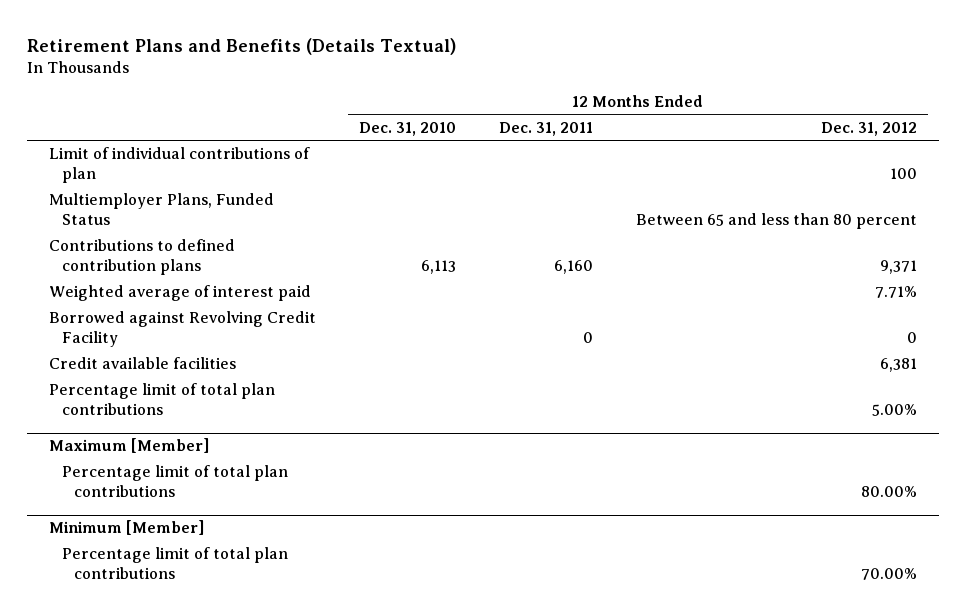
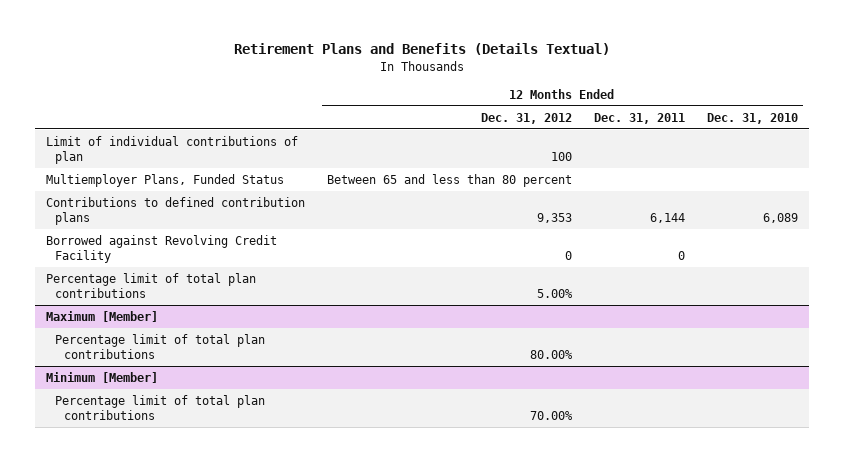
[48,285,311,302] Weighted average of interest paid -> none
[421,260,457,275] 6,113 -> [762,212,798,223] 6,089
[554,260,594,275] 6,160 -> [649,212,685,223] 6,144
[880,260,918,275] 9,371 -> [536,212,572,223] 9,353
[48,357,236,370] Credit available facilities -> none

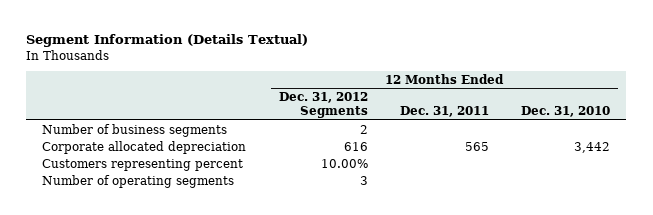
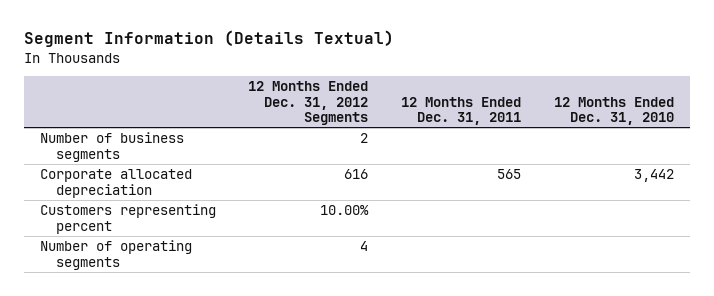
[359,175,368,185] 3 -> [360,240,369,251] 4

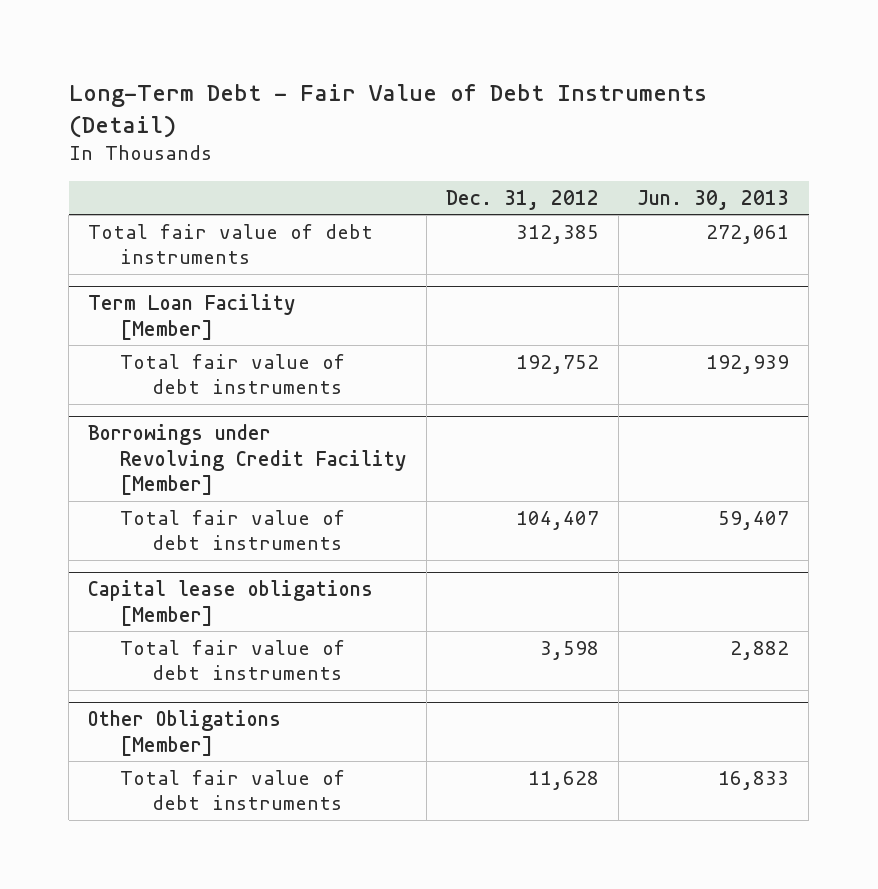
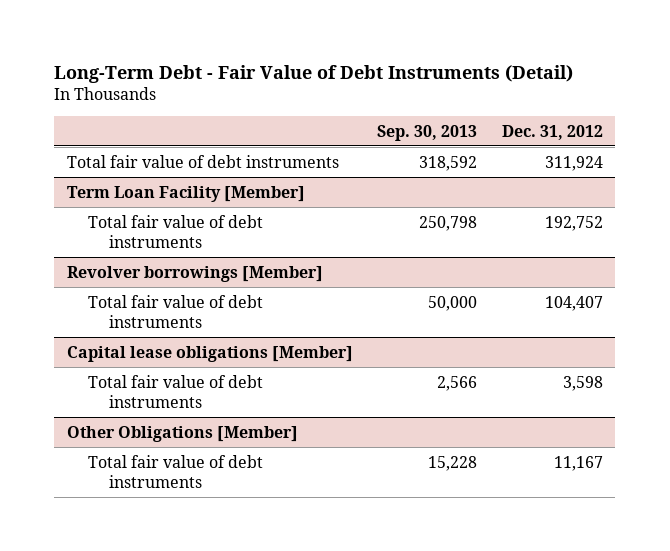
[637,189,790,210] Jun. 30, 2013 -> none
none -> [377,124,478,141] Sep. 30, 2013
[515,224,599,244] 312,385 -> [545,155,604,171] 311,924
[88,424,408,496] Borrowings under Revolving Credit Facility [Member] -> none
none -> [66,265,323,282] Revolver borrowings [Member]
[527,770,599,790] 11,628 -> [554,455,604,471] 11,167

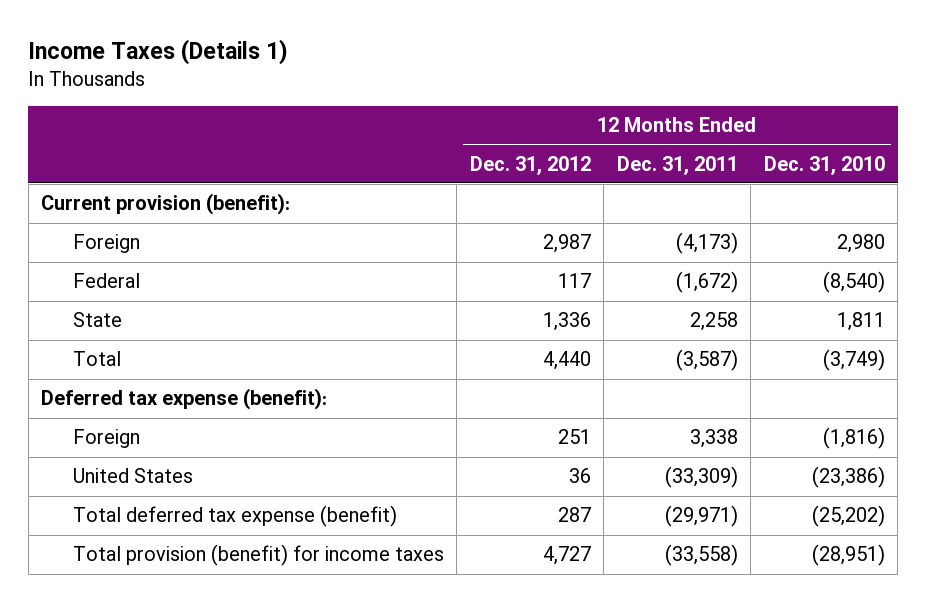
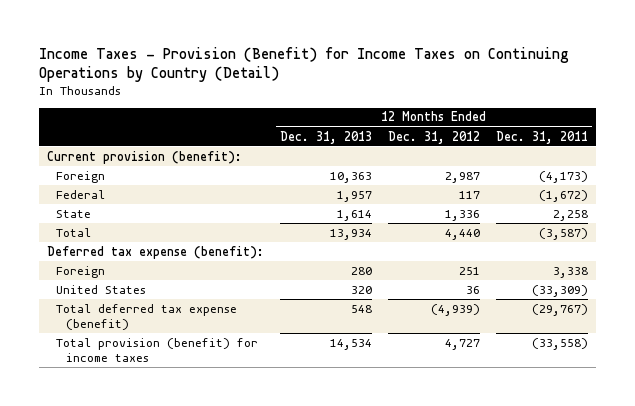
[28,39,289,66] Income Taxes (Details 1) -> [39,46,570,83] Income Taxes - Provision (Benefit) for Income Taxes on Continuing Operations by Country (Detail)
[763,155,885,175] Dec. 31, 2010 -> none
none -> [280,130,373,144] Dec. 31, 2013
[557,507,591,523] 287 -> [431,303,481,316] (4,939)
[664,505,738,528] (29,971) -> [532,303,589,316] (29,767)

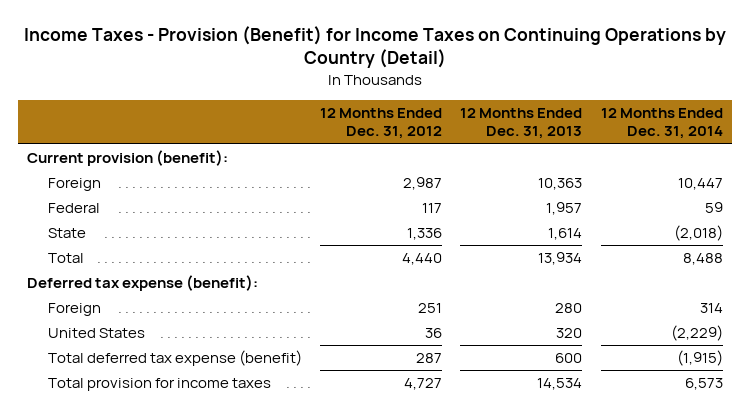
[496,130,589,144] Dec. 31, 2011 -> none
none -> [600,107,723,140] 12 Months Ended Dec. 31, 2014
[351,304,373,313] 548 -> [555,353,583,364] 600
[431,303,481,316] (4,939) -> [415,353,442,364] 287
[56,337,259,363] Total provision (benefit) for income taxes -> [47,378,271,392] Total provision for income taxes

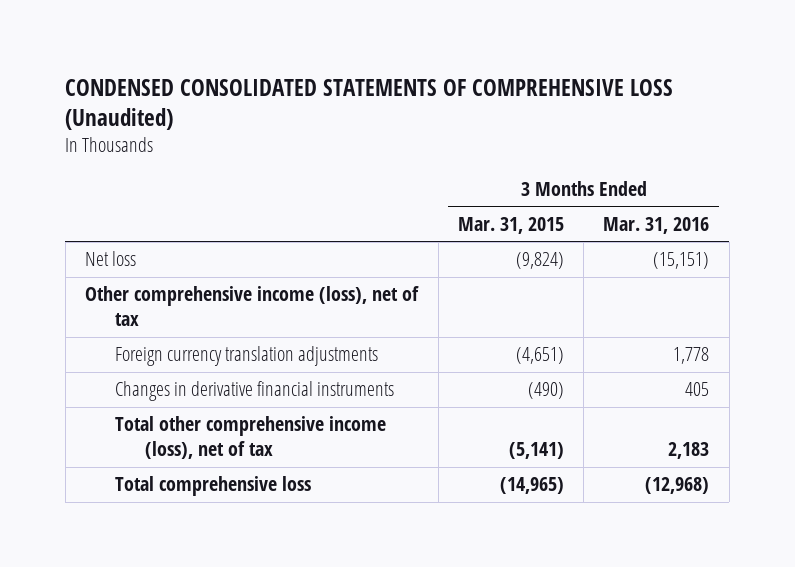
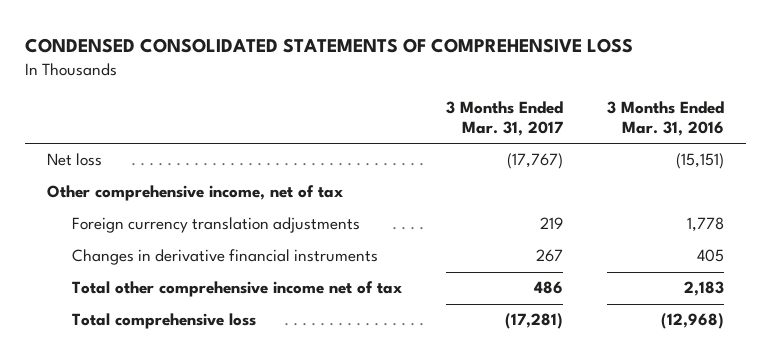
[65,78,674,130] CONDENSED CONSOLIDATED STATEMENTS OF COMPREHENSIVE LOSS (Unaudited) -> [25,37,634,53] CONDENSED CONSOLIDATED STATEMENTS OF COMPREHENSIVE LOSS
[457,216,564,234] Mar. 31, 2015 -> none
none -> [445,101,563,137] 3 Months Ended Mar. 31, 2017
[85,286,420,327] Other comprehensive income (loss), net of tax -> [47,185,344,202] Other comprehensive income, net of tax
[115,416,387,460] Total other comprehensive income (loss), net of tax -> [71,281,402,298] Total other comprehensive income net of tax

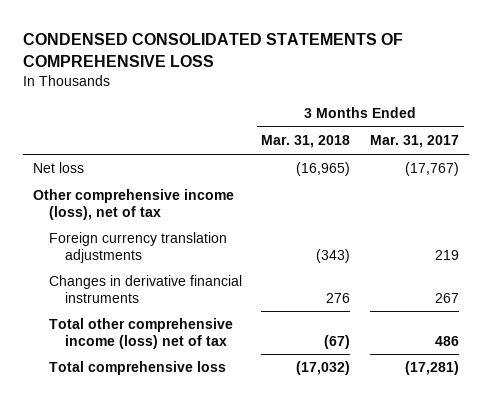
[607,101,725,137] 3 Months Ended Mar. 31, 2016 -> none
none -> [261,135,351,149] Mar. 31, 2018
[47,185,344,202] Other comprehensive income, net of tax -> [32,189,234,220] Other comprehensive income (loss), net of tax
[71,281,402,298] Total other comprehensive income net of tax -> [48,318,233,349] Total other comprehensive income (loss) net of tax

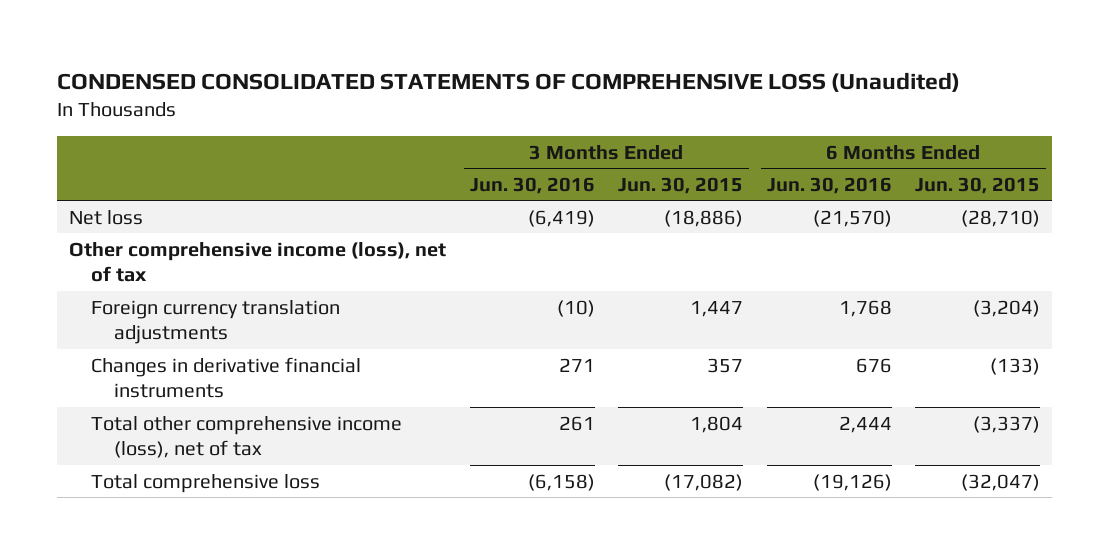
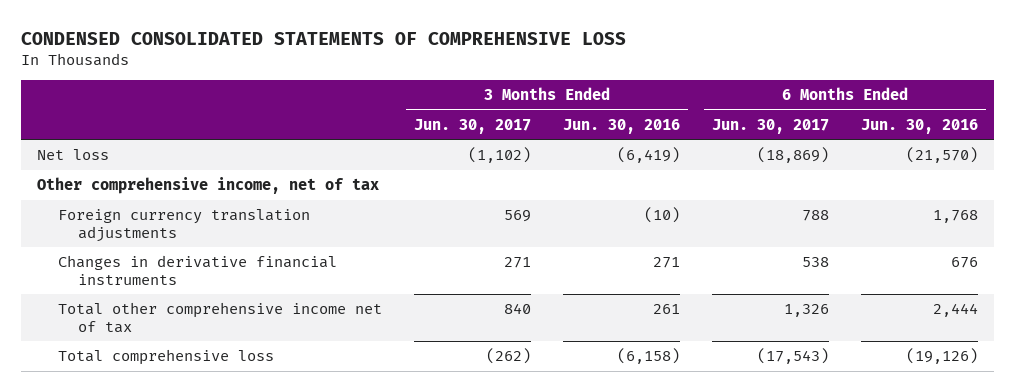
[57,71,961,92] CONDENSED CONSOLIDATED STATEMENTS OF COMPREHENSIVE LOSS (Unaudited) -> [21,31,627,45] CONDENSED CONSOLIDATED STATEMENTS OF COMPREHENSIVE LOSS
[618,176,744,194] Jun. 30, 2015 -> none
[915,176,1041,194] Jun. 30, 2015 -> none
none -> [413,118,531,134] Jun. 30, 2017
none -> [712,118,830,134] Jun. 30, 2017
[68,241,446,283] Other comprehensive income (loss), net of tax -> [37,177,380,195] Other comprehensive income, net of tax
[91,415,403,459] Total other comprehensive income (loss), net of tax -> [57,302,382,333] Total other comprehensive income net of tax

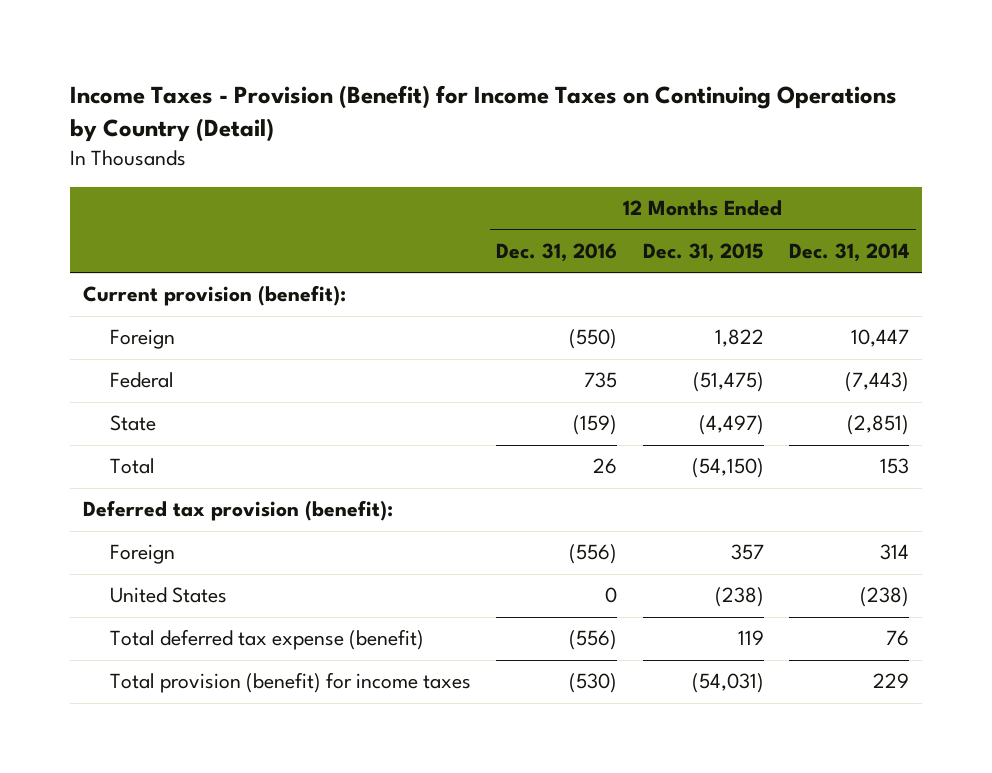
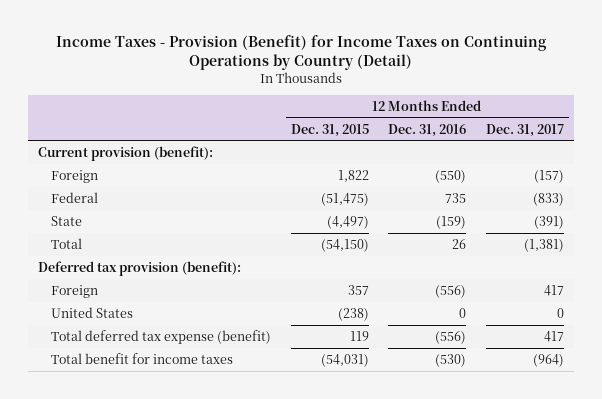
[789,242,910,262] Dec. 31, 2014 -> none
none -> [486,123,565,137] Dec. 31, 2017
[109,672,471,694] Total provision (benefit) for income taxes -> [50,352,233,364] Total benefit for income taxes

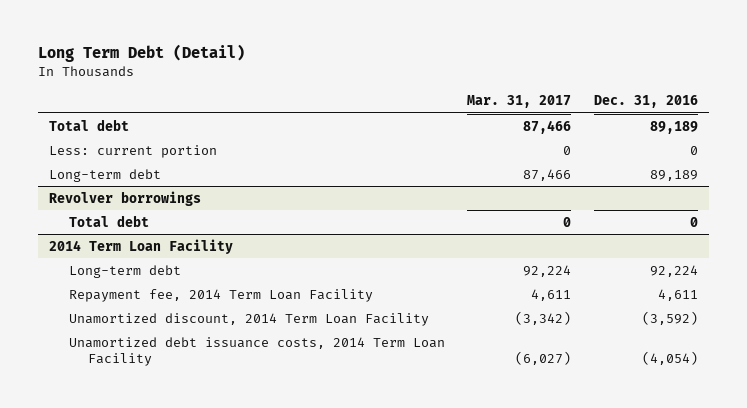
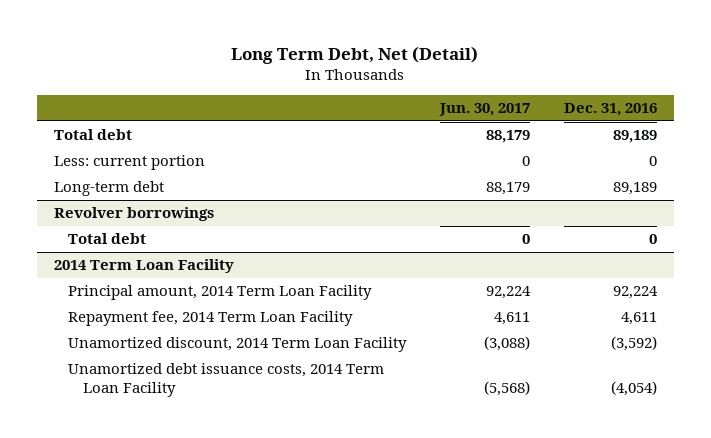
[37,44,245,63] Long Term Debt (Detail) -> [231,45,479,64] Long Term Debt, Net (Detail)
[467,95,572,109] Mar. 31, 2017 -> none
none -> [439,103,531,117] Jun. 30, 2017
[68,264,181,278] Long-term debt -> [68,285,373,301] Principal amount, 2014 Term Loan Facility

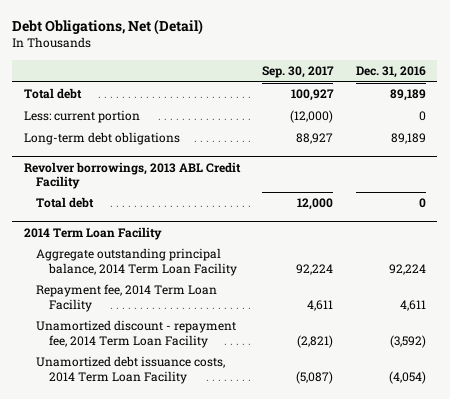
[231,45,479,64] Long Term Debt, Net (Detail) -> [12,19,204,36] Debt Obligations, Net (Detail)
[439,103,531,117] Jun. 30, 2017 -> none
none -> [262,65,335,78] Sep. 30, 2017
[53,181,164,197] Long-term debt -> [23,132,180,146] Long-term debt obligations
[53,207,214,222] Revolver borrowings -> [23,161,241,189] Revolver borrowings, 2013 ABL Credit Facility
[68,285,373,301] Principal amount, 2014 Term Loan Facility -> [36,248,238,276] Aggregate outstanding principal balance, 2014 Term Loan Facility
[68,337,408,353] Unamortized discount, 2014 Term Loan Facility -> [36,320,237,348] Unamortized discount - repayment fee, 2014 Term Loan Facility

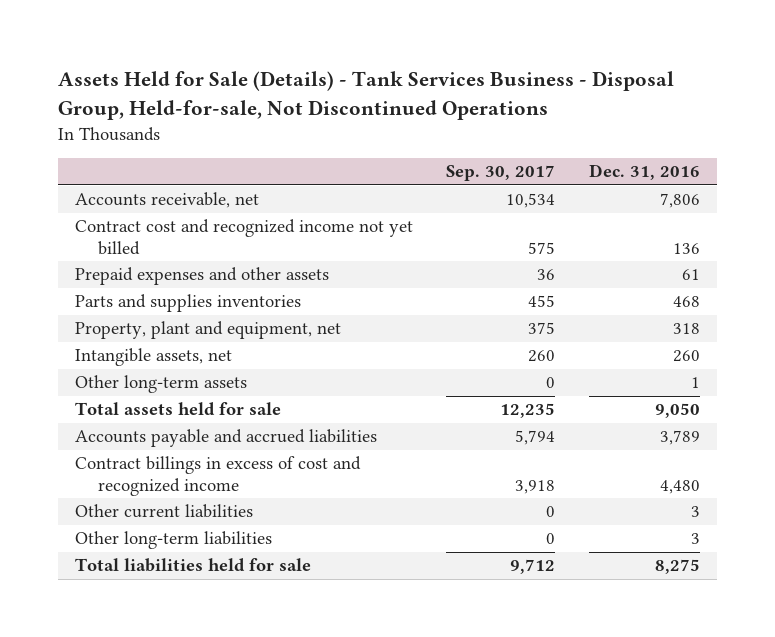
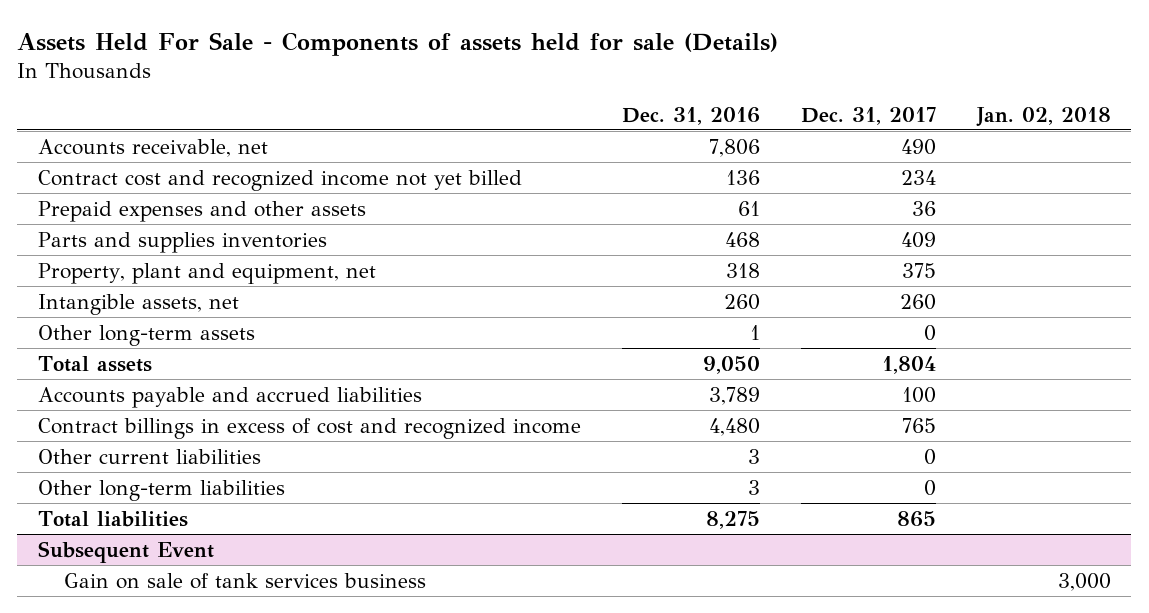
[57,71,674,120] Assets Held for Sale (Details) - Tank Services Business - Disposal Group, Held-for-sale, Not Discontinued Operations -> [17,31,779,56] Assets Held For Sale - Components of assets held for sale (Details)
[446,165,556,182] Sep. 30, 2017 -> none
none -> [800,106,936,125] Dec. 31, 2017
none -> [975,106,1111,127] Jan. 02, 2018
[74,402,281,417] Total assets held for sale -> [37,355,152,372] Total assets
[74,558,311,573] Total liabilities held for sale -> [37,510,188,527] Total liabilities
none -> [37,540,214,563] Subsequent Event
none -> [64,572,427,589] Gain on sale of tank services business

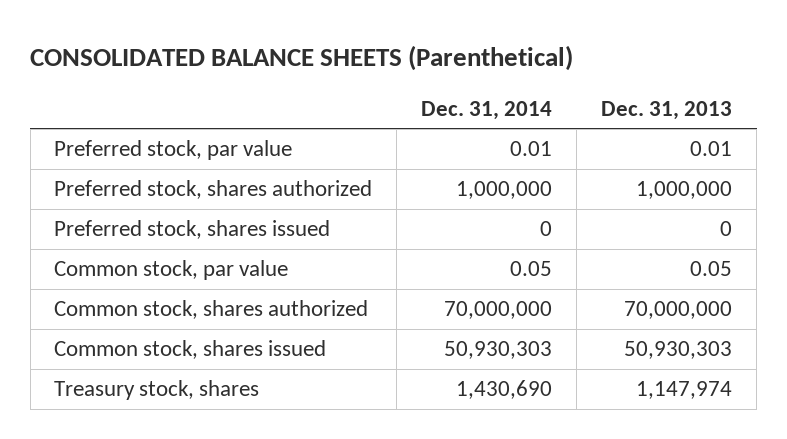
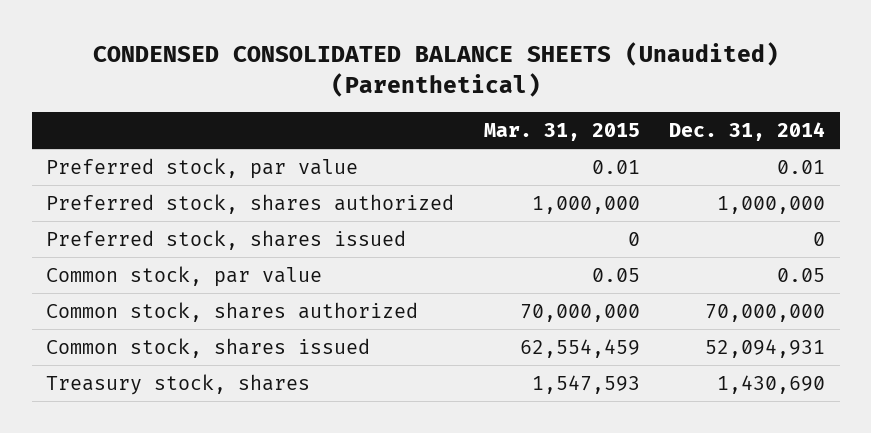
[30,44,574,71] CONSOLIDATED BALANCE SHEETS (Parenthetical) -> [92,42,779,97] CONDENSED CONSOLIDATED BALANCE SHEETS (Unaudited) (Parenthetical)
[601,100,733,120] Dec. 31, 2013 -> none
none -> [483,123,640,142] Mar. 31, 2015
[444,341,553,360] 50,930,303 -> [705,338,826,358] 52,094,931

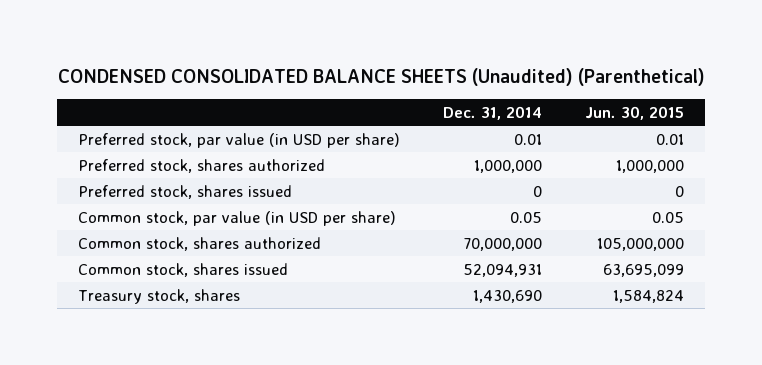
[483,123,640,142] Mar. 31, 2015 -> none
none -> [584,105,684,120] Jun. 30, 2015
[46,157,359,179] Preferred stock, par value -> [78,132,401,148] Preferred stock, par value (in USD per share)
[46,265,323,287] Common stock, par value -> [78,210,397,226] Common stock, par value (in USD per share)

